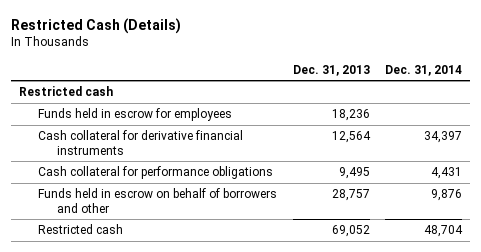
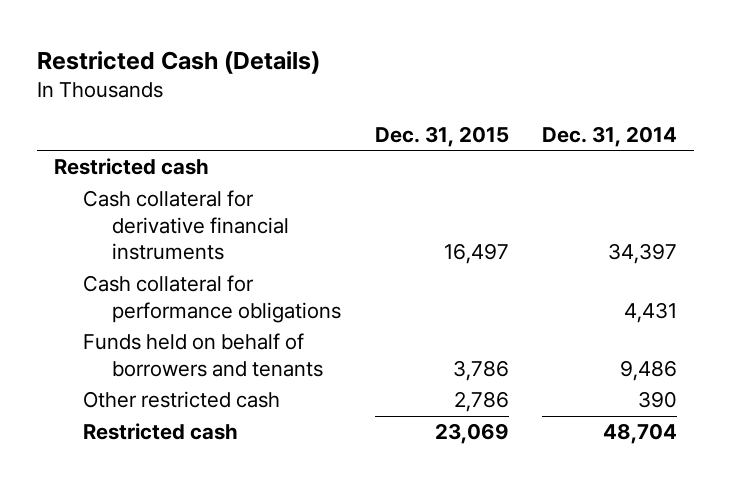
[292,64,370,76] Dec. 31, 2013 -> none
none -> [374,125,509,147] Dec. 31, 2015
[37,108,232,122] Funds held in escrow for employees -> none
[37,188,277,213] Funds held in escrow on behalf of borrowers and other -> [82,333,323,377] Funds held on behalf of borrowers and tenants
[431,189,463,202] 9,876 -> [620,359,678,381] 9,486
none -> [82,391,280,409] Other restricted cash

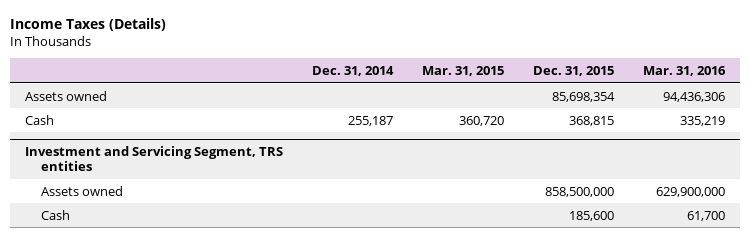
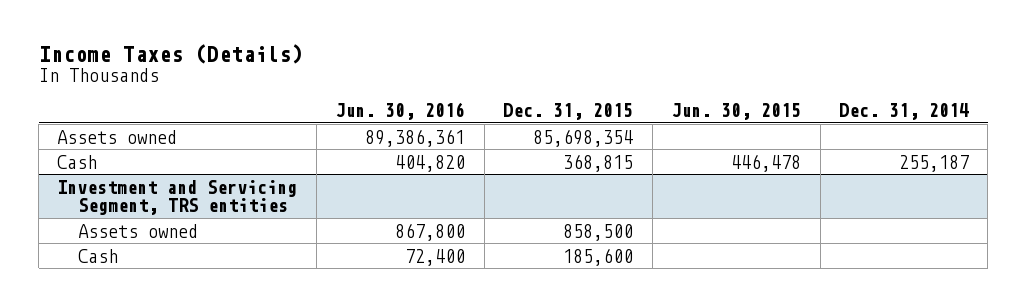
[421,65,504,76] Mar. 31, 2015 -> none
[643,65,727,76] Mar. 31, 2016 -> none
none -> [335,102,466,121] Jun. 30, 2016
none -> [671,103,802,121] Jun. 30, 2015
[545,186,615,197] 858,500,000 -> [563,223,634,241] 858,500

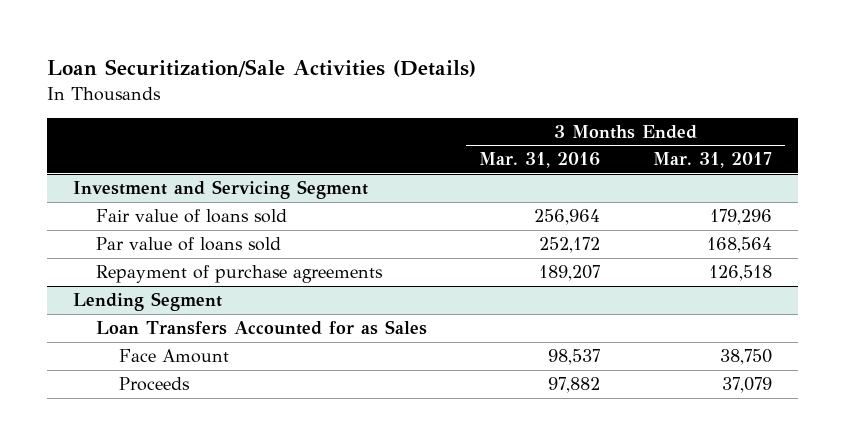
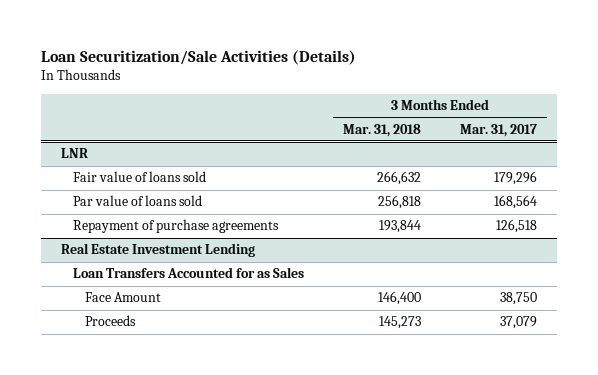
[479,152,601,169] Mar. 31, 2016 -> none
none -> [342,123,421,137] Mar. 31, 2018
[73,179,369,199] Investment and Servicing Segment -> [60,148,88,159] LNR
[73,291,223,311] Lending Segment -> [60,243,255,258] Real Estate Investment Lending

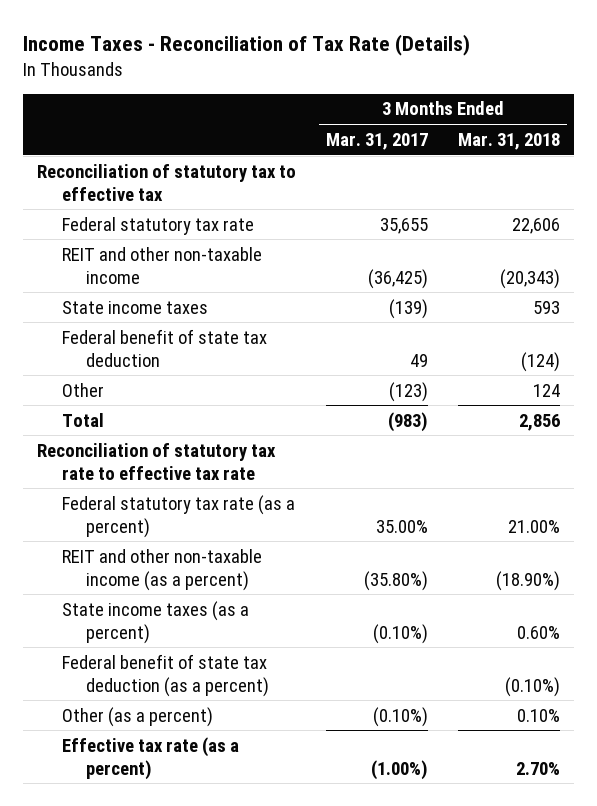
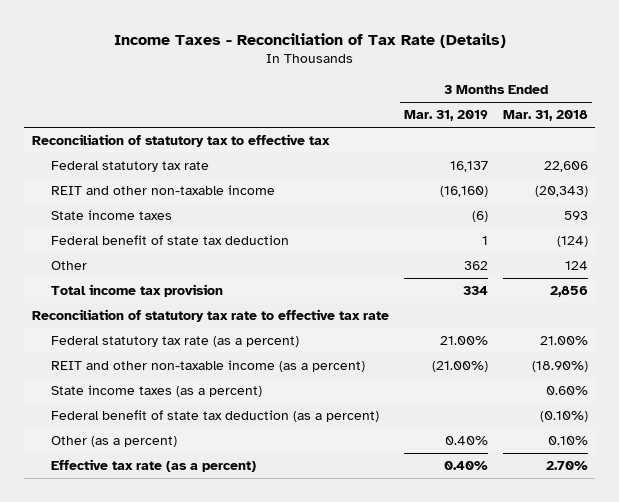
[326,132,429,150] Mar. 31, 2017 -> none
none -> [403,110,488,122] Mar. 31, 2019
[61,412,104,427] Total -> [51,284,224,298] Total income tax provision

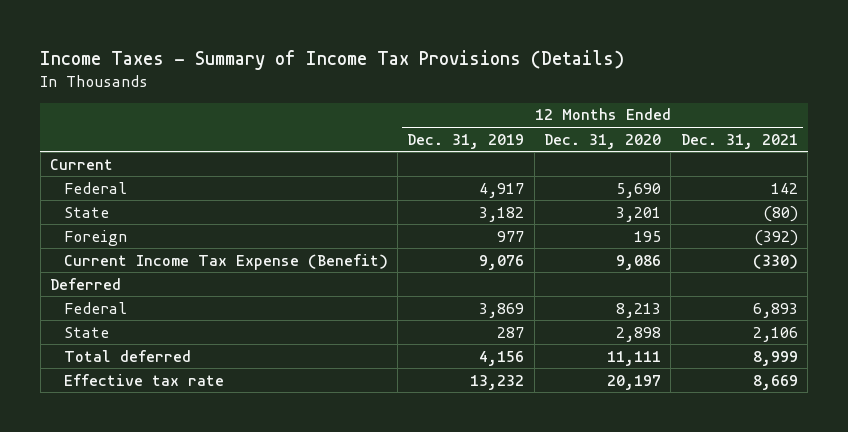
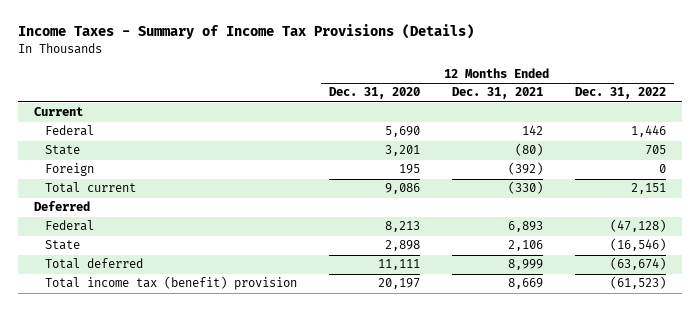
[407,133,525,149] Dec. 31, 2019 -> none
none -> [574,87,666,100] Dec. 31, 2022
[63,253,388,270] Current Income Tax Expense (Benefit) -> [44,182,136,194] Total current
[63,373,224,386] Effective tax rate -> [44,276,297,291] Total income tax (benefit) provision

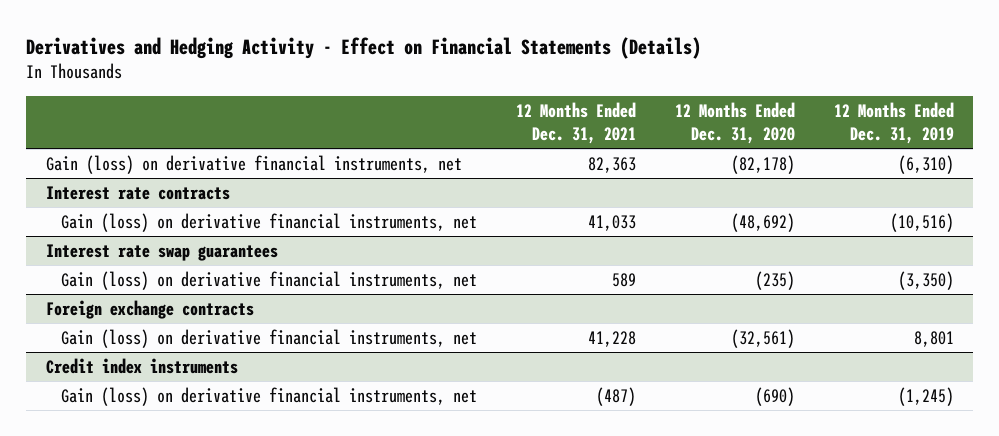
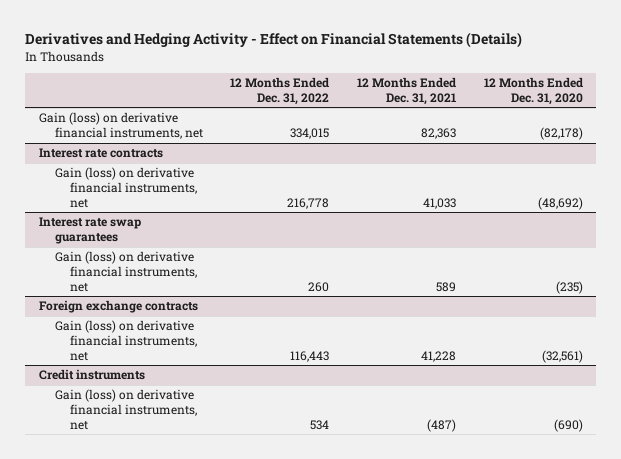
[833,102,954,145] 12 Months Ended Dec. 31, 2019 -> none
none -> [230,77,330,105] 12 Months Ended Dec. 31, 2022
[45,357,238,374] Credit index instruments -> [38,369,145,381] Credit instruments

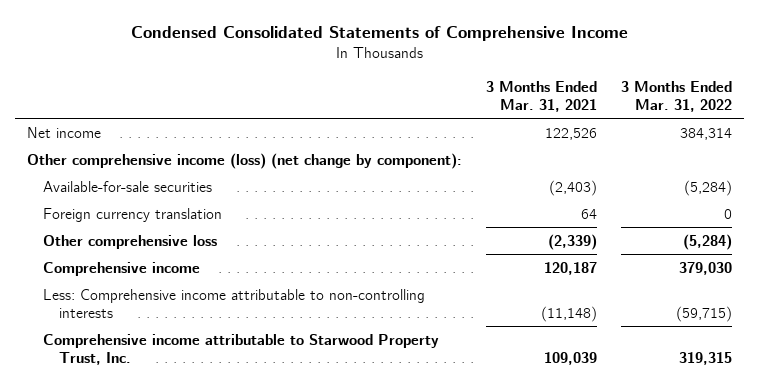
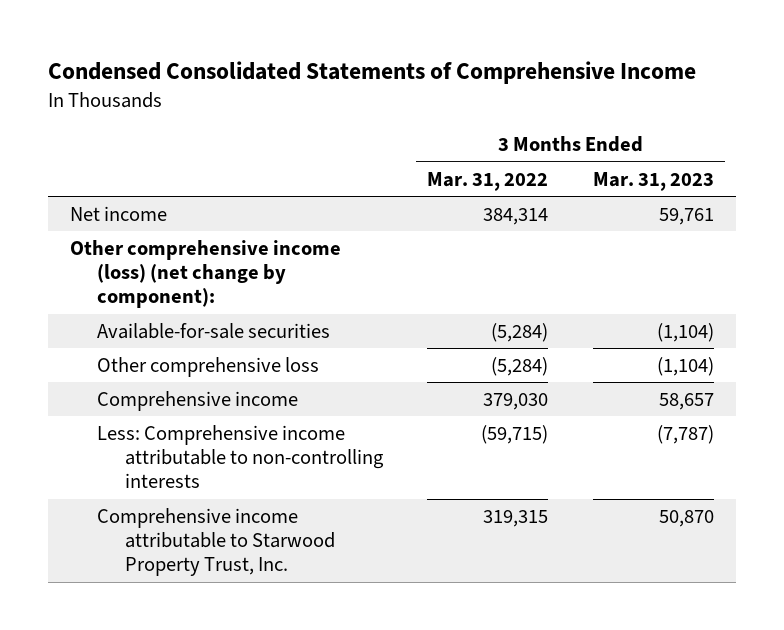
[486,80,598,112] 3 Months Ended Mar. 31, 2021 -> none
none -> [593,171,715,191] Mar. 31, 2023
[43,207,223,222] Foreign currency translation -> none

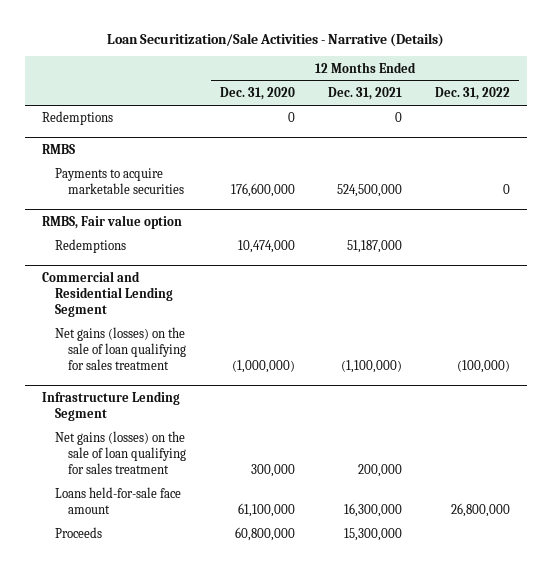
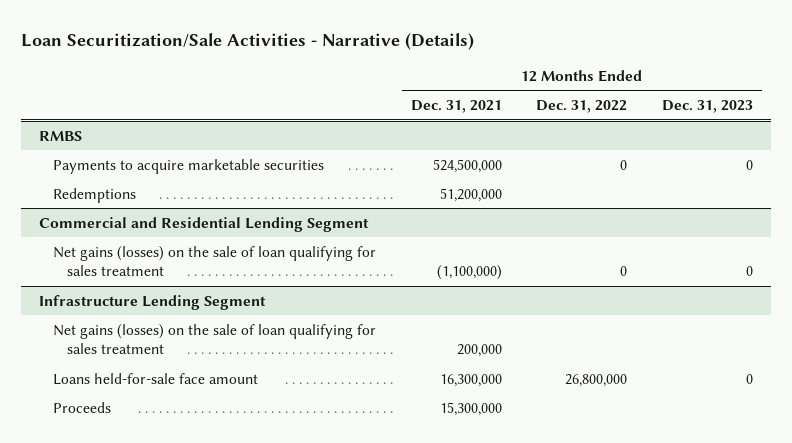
[219,87,295,101] Dec. 31, 2020 -> none
none -> [662,100,754,114] Dec. 31, 2023
[41,111,113,126] Redemptions -> none
[41,215,182,230] RMBS, Fair value option -> none
[346,240,402,254] 51,187,000 -> [439,187,502,202] 51,200,000
[457,359,511,373] (100,000) -> [620,266,628,277] 0

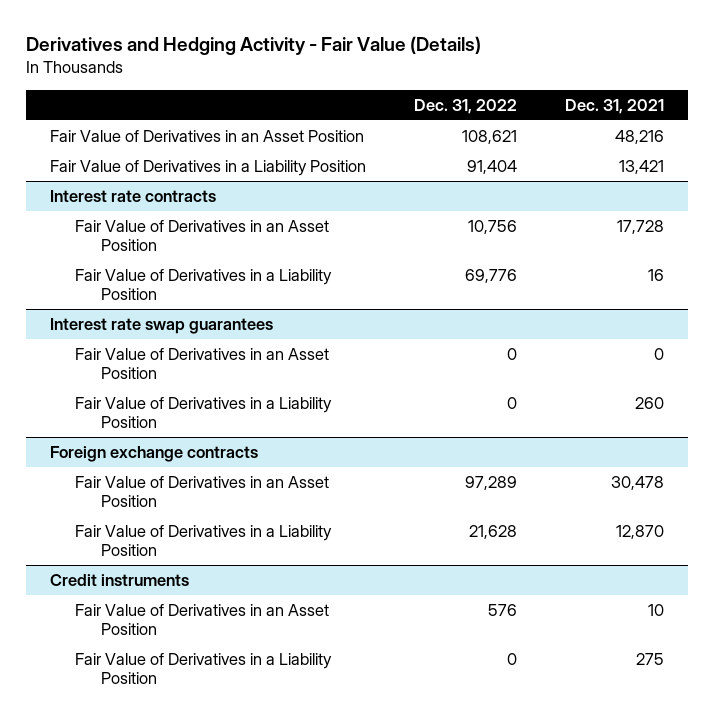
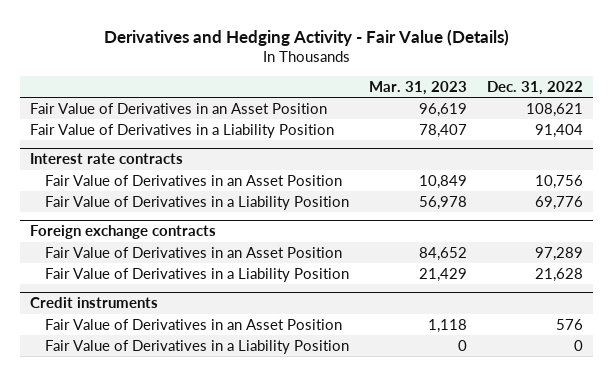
[565,98,665,114] Dec. 31, 2021 -> none
none -> [368,80,467,95] Mar. 31, 2023
[49,318,273,335] Interest rate swap guarantees -> none
[75,348,330,380] Fair Value of Derivatives in an Asset Position -> none
[75,397,333,429] Fair Value of Derivatives in a Liability Position -> none

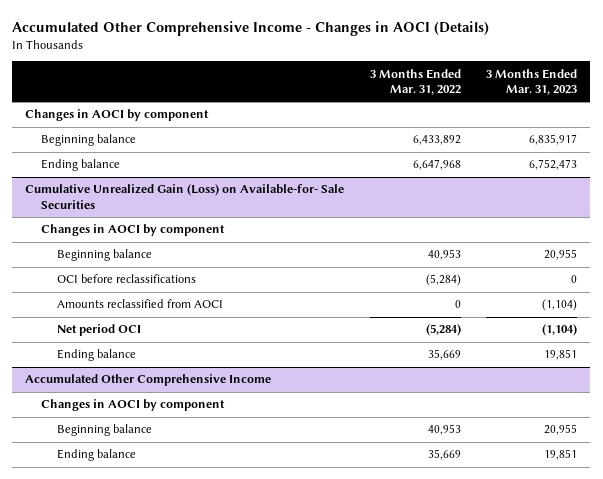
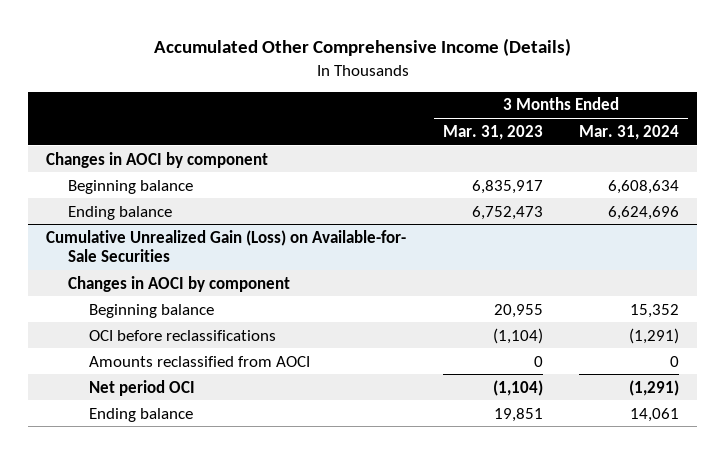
[12,20,490,36] Accumulated Other Comprehensive Income - Changes in AOCI (Details) -> [153,38,571,57] Accumulated Other Comprehensive Income (Details)
[369,68,461,96] 3 Months Ended Mar. 31, 2022 -> none
none -> [579,124,680,140] Mar. 31, 2024
[571,275,578,284] 0 -> [492,327,543,344] (1,104)
[542,299,578,312] (1,104) -> [533,355,543,367] 0
[25,374,272,387] Accumulated Other Comprehensive Income -> none
[41,399,226,412] Changes in AOCI by component -> none
[57,424,153,437] Beginning balance -> none
[57,449,137,462] Ending balance -> none

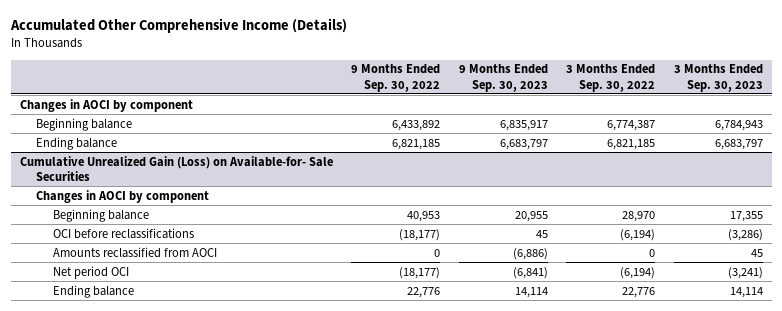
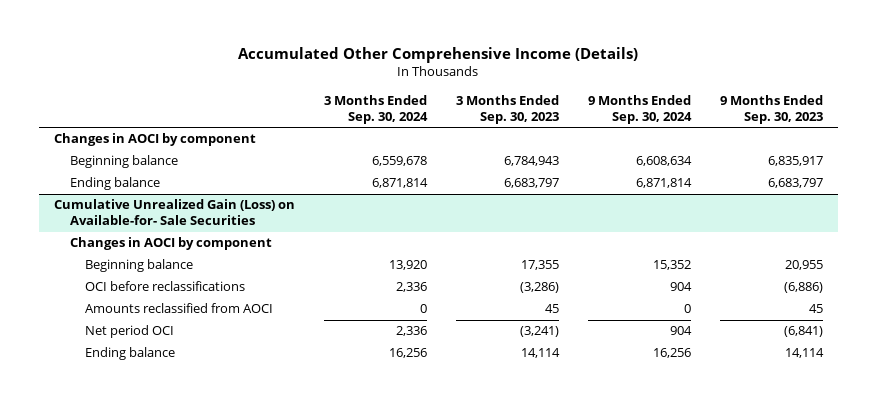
[351,64,441,92] 9 Months Ended Sep. 30, 2022 -> none
[566,64,656,92] 3 Months Ended Sep. 30, 2022 -> none
none -> [323,94,428,124] 3 Months Ended Sep. 30, 2024
none -> [588,94,693,124] 9 Months Ended Sep. 30, 2024
[535,229,548,238] 45 -> [784,282,824,294] (6,886)
[512,247,548,260] (6,886) -> [809,304,824,314] 45

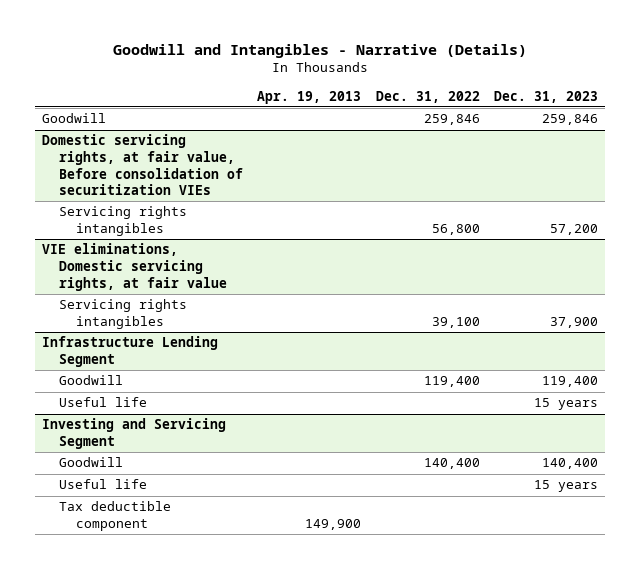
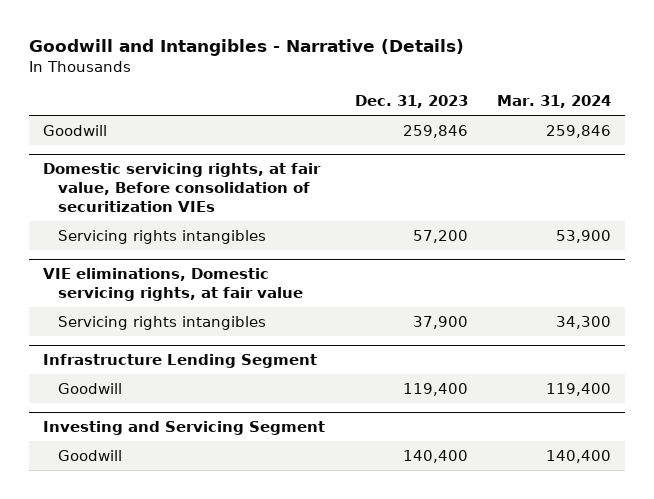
[257,90,362,104] Apr. 19, 2013 -> none
[375,90,480,103] Dec. 31, 2022 -> none
none -> [496,95,611,109] Mar. 31, 2024
[58,397,147,408] Useful life -> none
[58,479,147,490] Useful life -> none
[58,501,171,532] Tax deductible component -> none

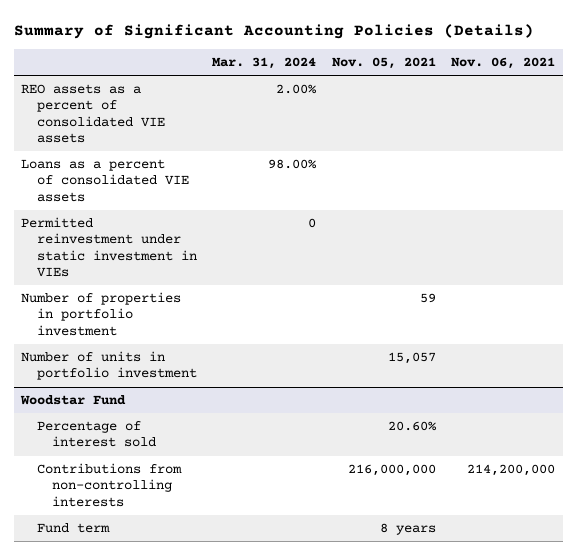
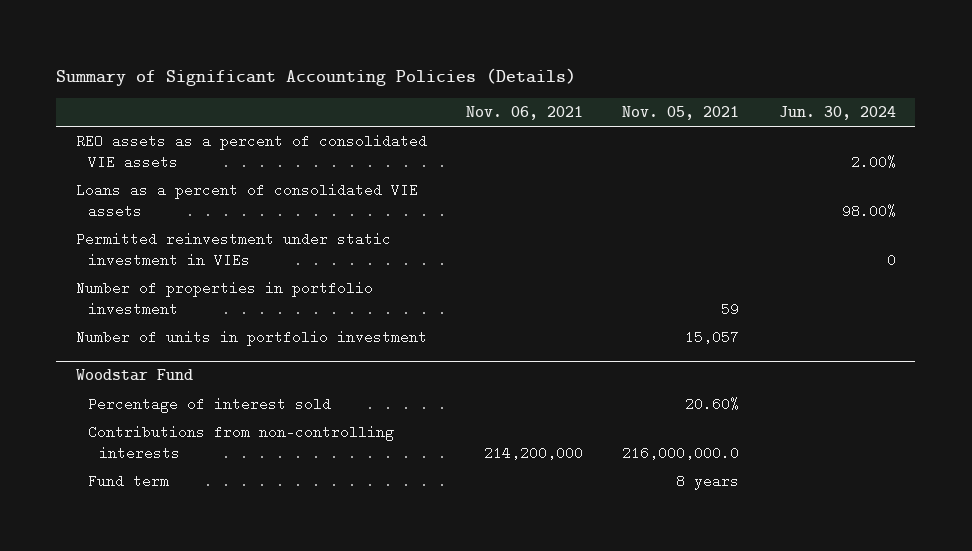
[212,57,317,70] Mar. 31, 2024 -> none
none -> [778,106,896,121] Jun. 30, 2024
[347,464,436,477] 216,000,000 -> [622,445,740,460] 216,000,000.0

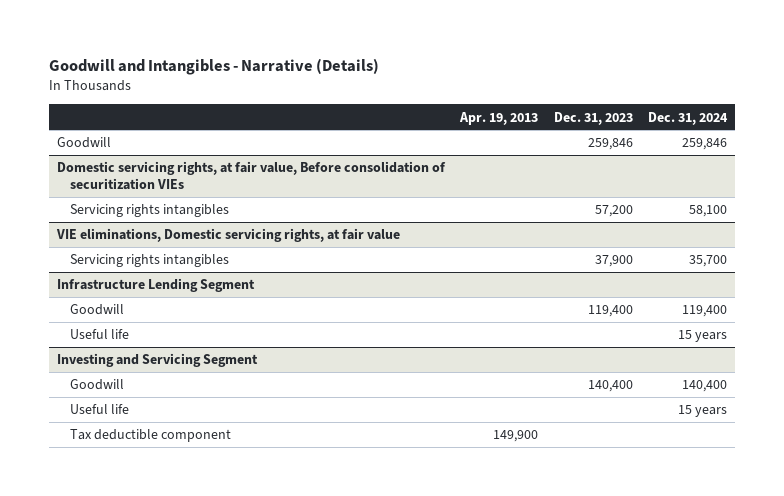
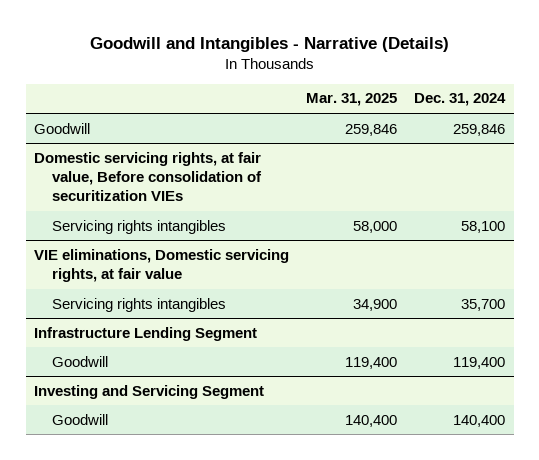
[459,111,539,125] Apr. 19, 2013 -> none
[553,111,633,125] Dec. 31, 2023 -> none
none -> [306,93,398,107] Mar. 31, 2025
[70,329,130,340] Useful life -> none
[70,404,130,415] Useful life -> none
[70,429,232,443] Tax deductible component -> none

